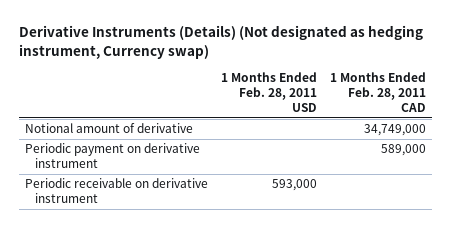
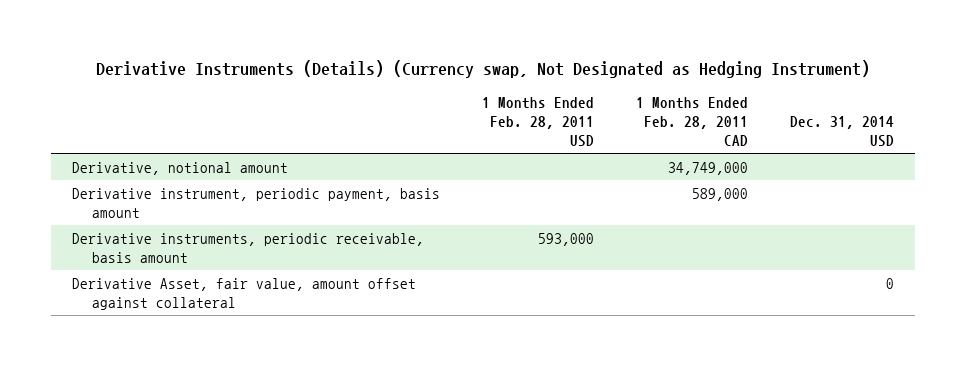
[19,25,424,59] Derivative Instruments (Details) (Not designated as hedging instrument, Currency swap) -> [96,60,871,79] Derivative Instruments (Details) (Currency swap, Not Designated as Hedging Instrument)
none -> [790,116,895,148] Dec. 31, 2014 USD
[25,123,194,134] Notional amount of derivative -> [72,161,289,175] Derivative, notional amount
[25,143,201,169] Periodic payment on derivative instrument -> [72,187,441,218] Derivative instrument, periodic payment, basis amount
[25,178,209,204] Periodic receivable on derivative instrument -> [72,232,425,263] Derivative instruments, periodic receivable, basis amount
none -> [72,277,417,310] Derivative Asset, fair value, amount offset against collateral

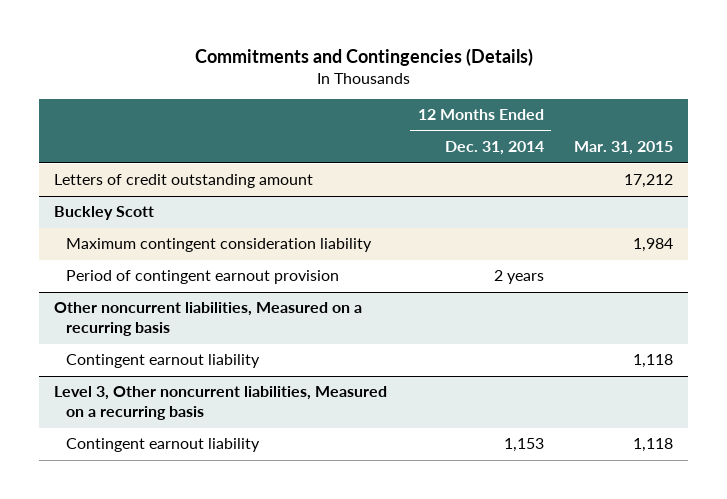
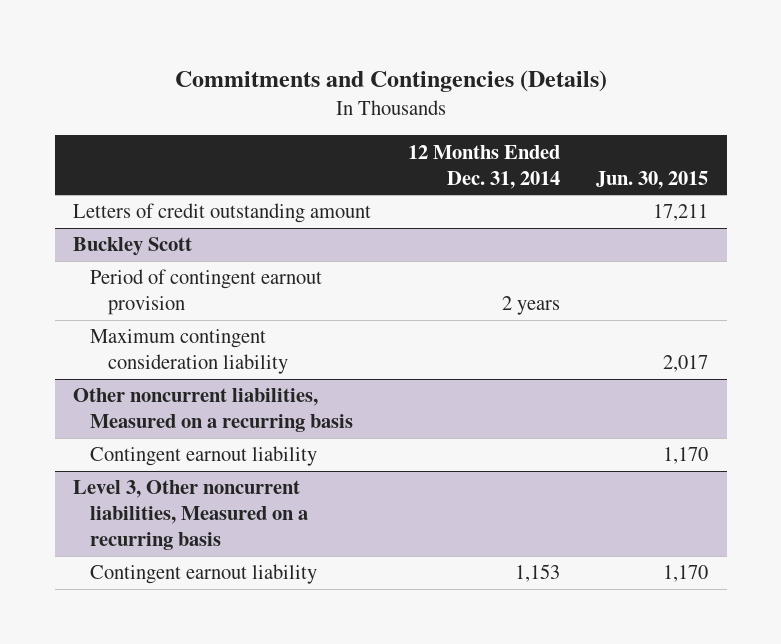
[574,141,674,156] Mar. 31, 2015 -> none
none -> [596,170,709,189] Jun. 30, 2015
[65,238,372,253] Maximum contingent consideration liability -> [90,329,288,375] Maximum contingent consideration liability

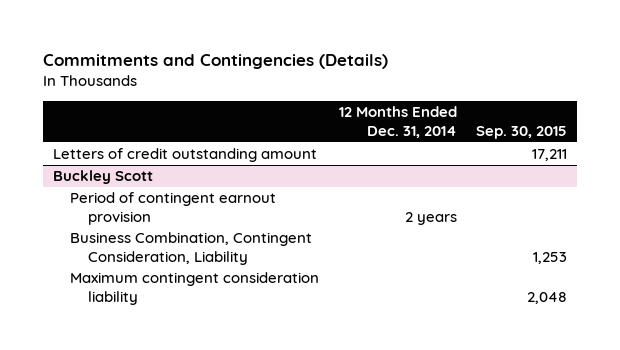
[596,170,709,189] Jun. 30, 2015 -> none
none -> [476,125,568,139] Sep. 30, 2015
none -> [70,232,313,265] Business Combination, Contingent Consideration, Liability
[72,388,354,433] Other noncurrent liabilities, Measured on a recurring basis -> none
[90,446,318,467] Contingent earnout liability -> none
[72,480,309,550] Level 3, Other noncurrent liabilities, Measured on a recurring basis -> none
[90,564,318,585] Contingent earnout liability -> none

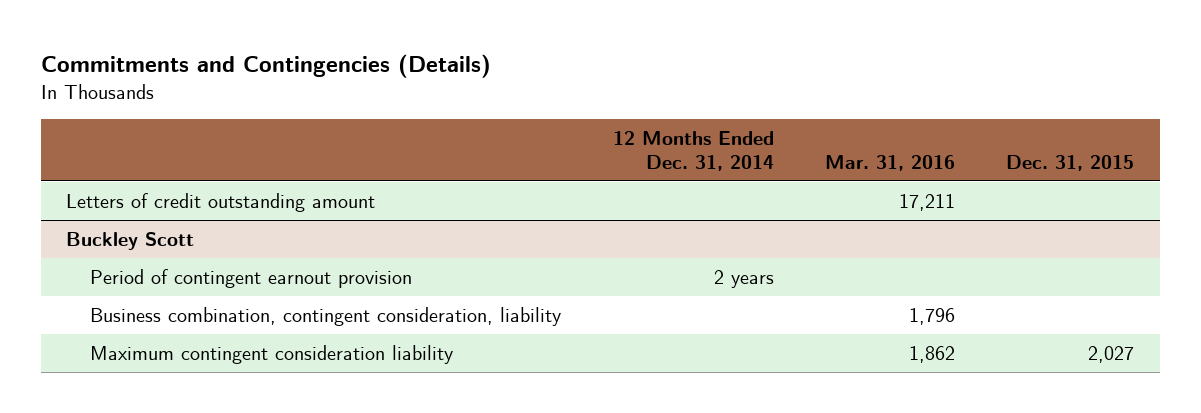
[476,125,568,139] Sep. 30, 2015 -> none
none -> [824,154,955,171] Mar. 31, 2016
none -> [1006,154,1135,171] Dec. 31, 2015
[70,232,313,265] Business Combination, Contingent Consideration, Liability -> [90,306,562,326] Business combination, contingent consideration, liability

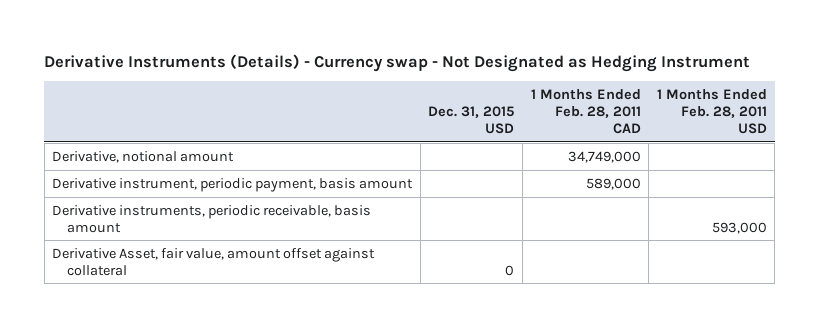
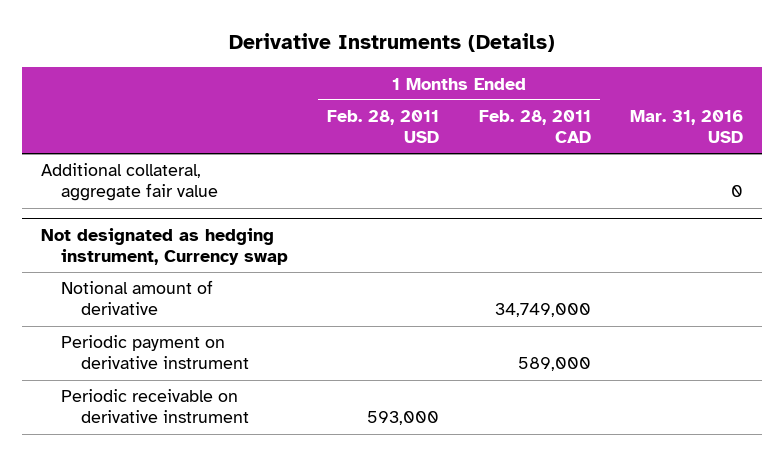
[44,53,751,72] Derivative Instruments (Details) - Currency swap - Not Designated as Hedging Instrument -> [229,33,556,53] Derivative Instruments (Details)
[428,106,515,134] Dec. 31, 2015 USD -> none
none -> [629,110,743,144] Mar. 31, 2016 USD
[52,150,235,163] Derivative, notional amount -> none
[52,177,414,192] Derivative instrument, periodic payment, basis amount -> none
[52,204,372,233] Derivative instruments, periodic receivable, basis amount -> none
[52,247,376,276] Derivative Asset, fair value, amount offset against collateral -> none
none -> [41,163,219,202] Additional collateral, aggregate fair value
none -> [41,227,289,266] Not designated as hedging instrument, Currency swap
none -> [61,280,214,316] Notional amount of derivative
none -> [61,335,249,370] Periodic payment on derivative instrument
none -> [61,389,249,424] Periodic receivable on derivative instrument

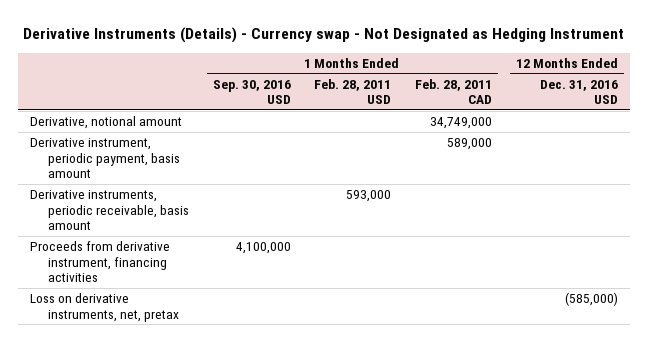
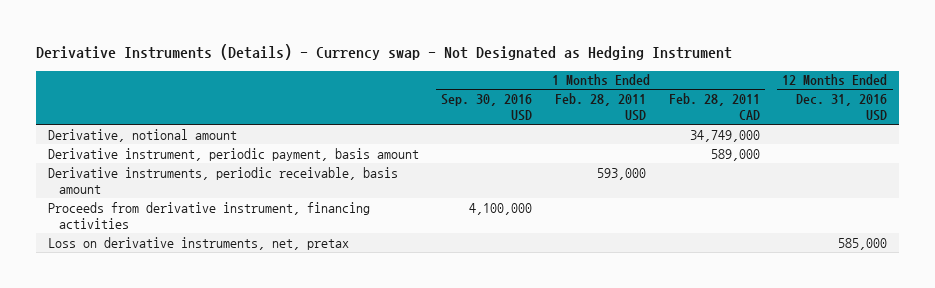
[564,292,618,307] (585,000) -> [838,237,888,250] 585,000

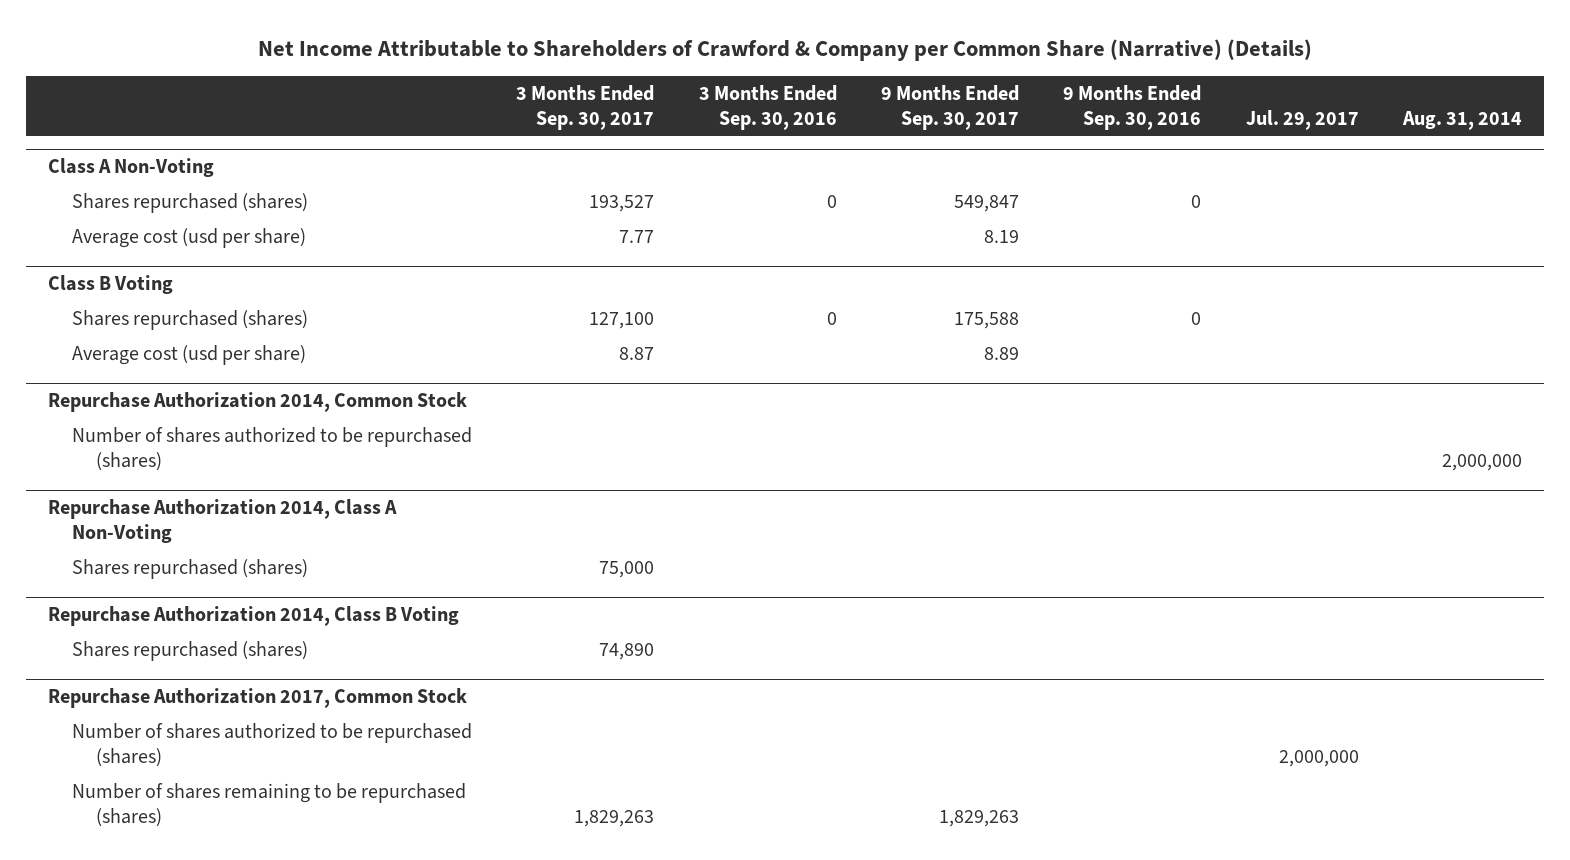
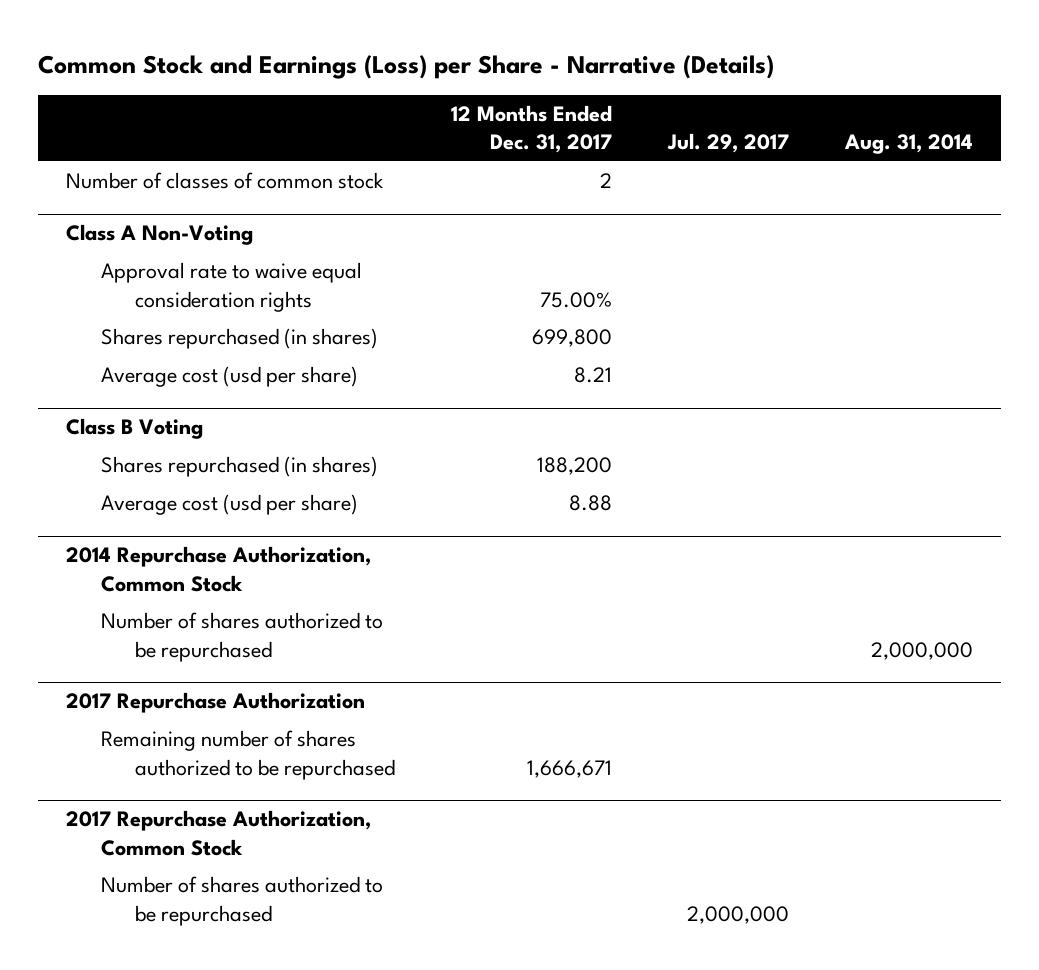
[257,39,1312,62] Net Income Attributable to Shareholders of Crawford & Company per Common Share (Narrative) (Details) -> [38,54,775,79] Common Stock and Earnings (Loss) per Share - Narrative (Details)
[516,85,655,130] 3 Months Ended Sep. 30, 2017 -> none
[698,85,837,130] 3 Months Ended Sep. 30, 2016 -> none
[880,85,1019,130] 9 Months Ended Sep. 30, 2017 -> none
[1063,85,1202,130] 9 Months Ended Sep. 30, 2016 -> none
none -> [451,104,613,154] 12 Months Ended Dec. 31, 2017
none -> [66,172,385,190] Number of classes of common stock
none -> [100,262,362,312] Approval rate to waive equal consideration rights
[71,192,308,213] Shares repurchased (shares) -> [100,328,378,350] Shares repurchased (in shares)
[71,309,308,330] Shares repurchased (shares) -> [100,456,378,478] Shares repurchased (in shares)
[47,499,397,544] Repurchase Authorization 2014, Class A Non-Voting -> none
[71,558,308,579] Shares repurchased (shares) -> none
[47,606,459,627] Repurchase Authorization 2014, Class B Voting -> none
[71,640,308,661] Shares repurchased (shares) -> none
[71,782,466,827] Number of shares remaining to be repurchased (shares) -> none
[47,392,467,413] Repurchase Authorization 2014, Common Stock -> [66,546,372,592] 2014 Repurchase Authorization, Common Stock
[71,426,472,471] Number of shares authorized to be repurchased (shares) -> [100,612,383,662] Number of shares authorized to be repurchased
none -> [66,692,366,714] 2017 Repurchase Authorization
none -> [100,730,396,780] Remaining number of shares authorized to be repurchased
[47,688,467,709] Repurchase Authorization 2017, Common Stock -> [66,810,372,856] 2017 Repurchase Authorization, Common Stock
[71,722,472,767] Number of shares authorized to be repurchased (shares) -> [100,876,383,926] Number of shares authorized to be repurchased

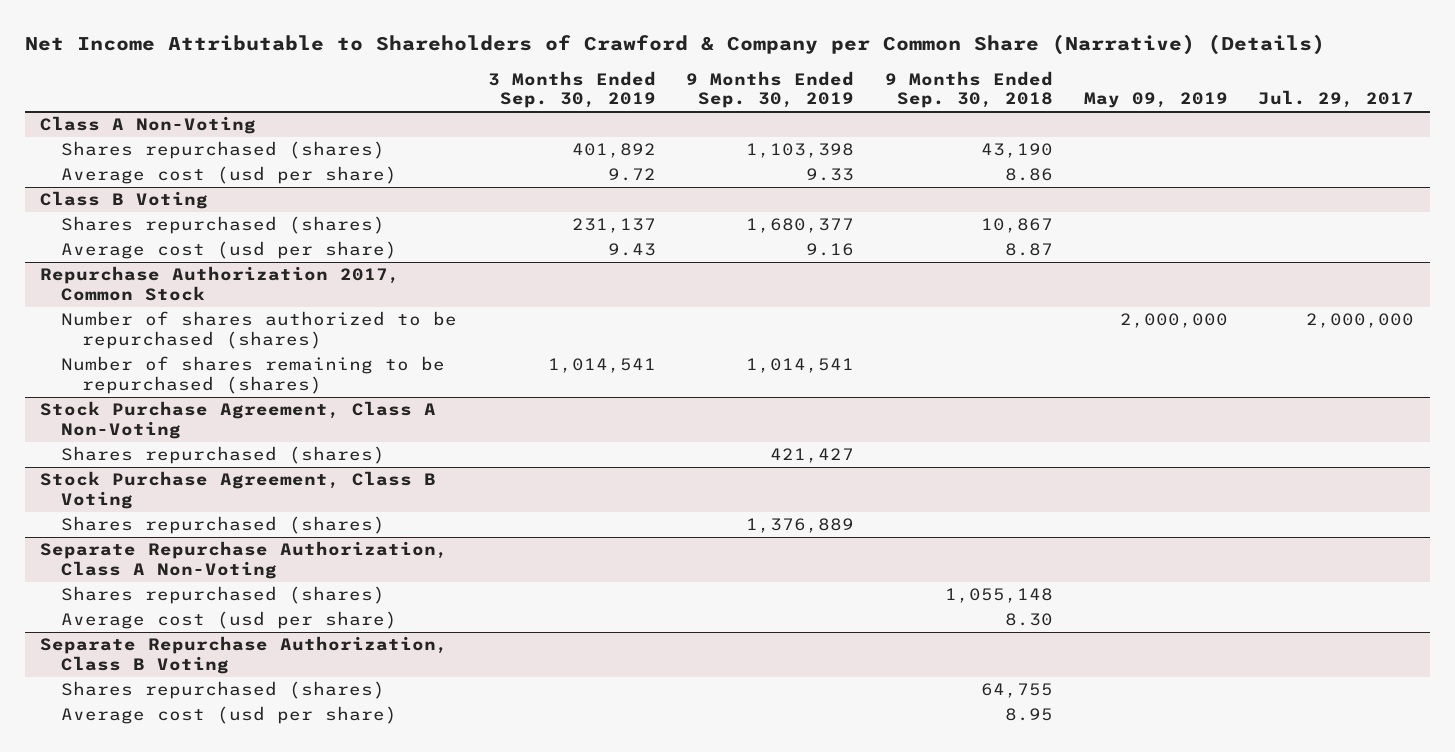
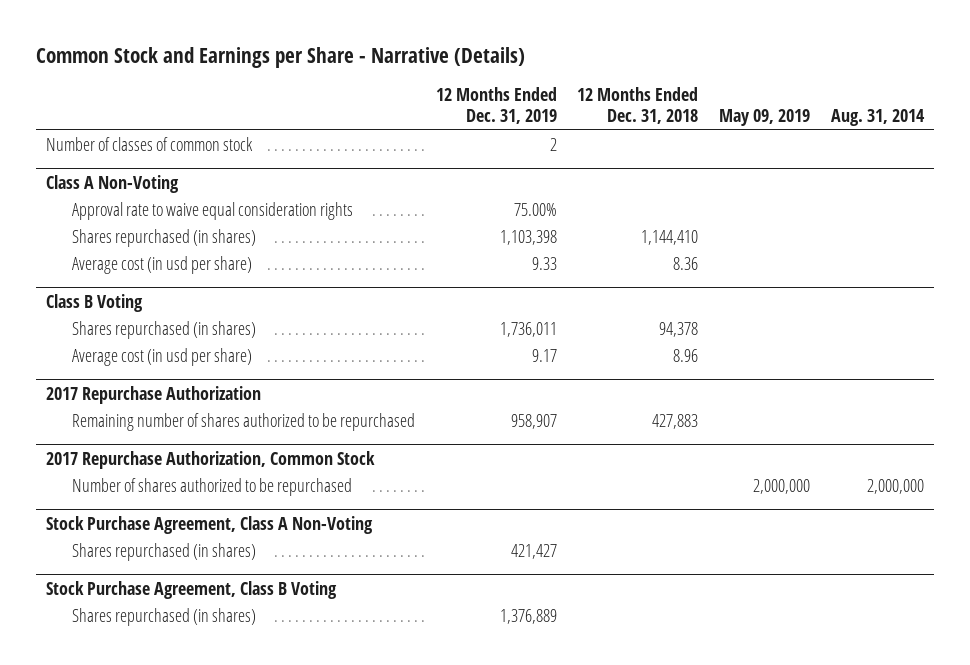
[24,33,1325,55] Net Income Attributable to Shareholders of Crawford & Company per Common Share (Narrative) (Details) -> [35,47,525,69] Common Stock and Earnings per Share - Narrative (Details)
[487,70,656,109] 3 Months Ended Sep. 30, 2019 -> none
[686,70,855,109] 9 Months Ended Sep. 30, 2019 -> none
[885,70,1054,109] 9 Months Ended Sep. 30, 2018 -> none
[1258,90,1415,109] Jul. 29, 2017 -> none
none -> [435,87,557,125] 12 Months Ended Dec. 31, 2019
none -> [577,87,699,125] 12 Months Ended Dec. 31, 2018
none -> [830,109,925,127] Aug. 31, 2014
none -> [45,137,253,152] Number of classes of common stock
none -> [72,202,354,221] Approval rate to waive equal consideration rights
[61,141,386,160] Shares repurchased (shares) -> [72,229,257,248] Shares repurchased (in shares)
[61,166,398,185] Average cost (usd per share) -> [72,256,253,275] Average cost (in usd per share)
[61,356,446,395] Number of shares remaining to be repurchased (shares) -> none
[61,216,386,235] Shares repurchased (shares) -> [72,321,257,340] Shares repurchased (in shares)
[61,241,398,260] Average cost (usd per share) -> [72,348,253,367] Average cost (in usd per share)
none -> [45,385,261,404] 2017 Repurchase Authorization
none -> [72,413,416,432] Remaining number of shares authorized to be repurchased
[40,266,401,302] Repurchase Authorization 2017, Common Stock -> [45,450,375,469] 2017 Repurchase Authorization, Common Stock
[61,311,458,350] Number of shares authorized to be repurchased (shares) -> [72,478,353,497] Number of shares authorized to be repurchased
[61,446,386,465] Shares repurchased (shares) -> [72,543,257,562] Shares repurchased (in shares)
[40,541,449,580] Separate Repurchase Authorization, Class A Non-Voting -> none
[61,586,386,605] Shares repurchased (shares) -> none
[61,611,398,630] Average cost (usd per share) -> none
[40,636,449,675] Separate Repurchase Authorization, Class B Voting -> none
[61,681,386,700] Shares repurchased (shares) -> none
[61,706,398,725] Average cost (usd per share) -> none
[61,516,386,535] Shares repurchased (shares) -> [72,608,257,627] Shares repurchased (in shares)

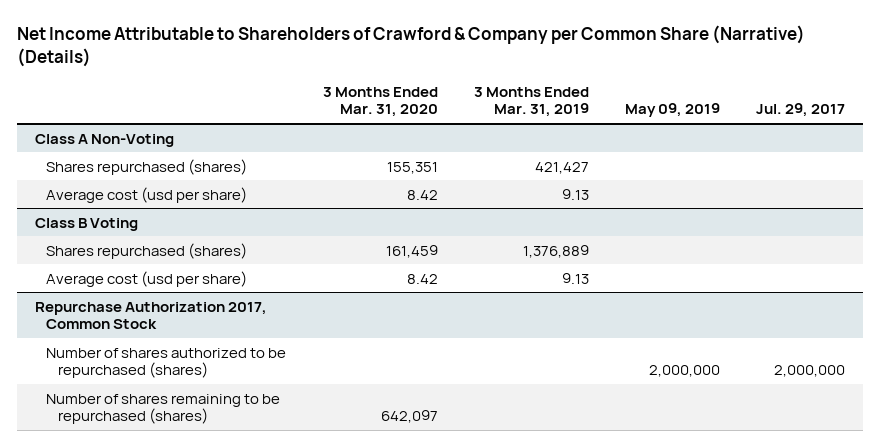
[35,47,525,69] Common Stock and Earnings per Share - Narrative (Details) -> [16,24,805,67] Net Income Attributable to Shareholders of Crawford & Company per Common Share (Narrative) (Details)
[435,87,557,125] 12 Months Ended Dec. 31, 2019 -> none
[577,87,699,125] 12 Months Ended Dec. 31, 2018 -> none
[830,109,925,127] Aug. 31, 2014 -> none
none -> [322,87,438,118] 3 Months Ended Mar. 31, 2020
none -> [473,87,589,118] 3 Months Ended Mar. 31, 2019
none -> [755,103,845,118] Jul. 29, 2017
[45,137,253,152] Number of classes of common stock -> none
[72,202,354,221] Approval rate to waive equal consideration rights -> none
[72,229,257,248] Shares repurchased (in shares) -> [46,158,248,175] Shares repurchased (shares)
[72,256,253,275] Average cost (in usd per share) -> [46,186,248,203] Average cost (usd per share)
[45,385,261,404] 2017 Repurchase Authorization -> none
[72,413,416,432] Remaining number of shares authorized to be repurchased -> none
[45,515,373,534] Stock Purchase Agreement, Class A Non-Voting -> none
[72,543,257,562] Shares repurchased (in shares) -> none
[45,580,337,599] Stock Purchase Agreement, Class B Voting -> none
[72,608,257,627] Shares repurchased (in shares) -> none
[72,321,257,340] Shares repurchased (in shares) -> [46,242,248,259] Shares repurchased (shares)
[72,348,253,367] Average cost (in usd per share) -> [46,270,248,287] Average cost (usd per share)
[45,450,375,469] 2017 Repurchase Authorization, Common Stock -> [34,301,267,329] Repurchase Authorization 2017, Common Stock
[72,478,353,497] Number of shares authorized to be repurchased -> [46,347,287,378] Number of shares authorized to be repurchased (shares)
none -> [46,393,281,424] Number of shares remaining to be repurchased (shares)

